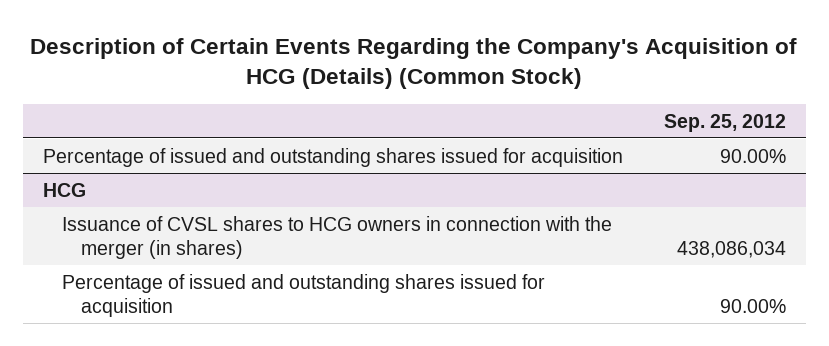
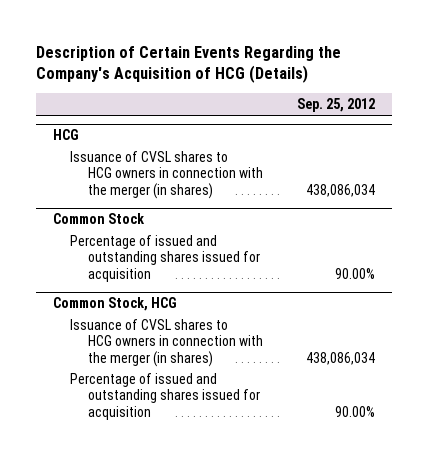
[30,37,798,90] Description of Certain Events Regarding the Company's Acquisition of HCG (Details) (Common Stock) -> [35,45,341,84] Description of Certain Events Regarding the Company's Acquisition of HCG (Details)
[43,147,624,167] Percentage of issued and outstanding shares issued for acquisition -> none
none -> [52,213,145,225] Common Stock
none -> [52,297,177,312] Common Stock, HCG
none -> [70,318,264,367] Issuance of CVSL shares to HCG owners in connection with the merger (in shares)
none -> [70,372,261,420] Percentage of issued and outstanding shares issued for acquisition

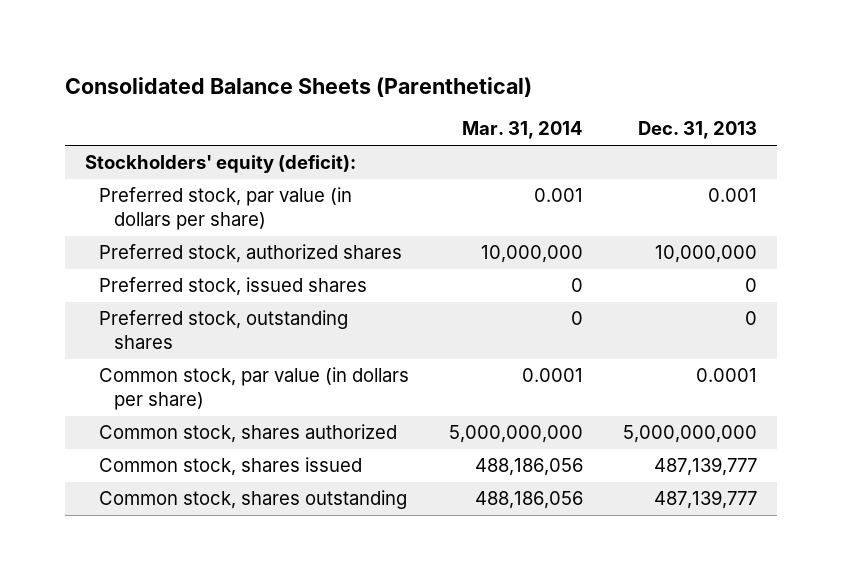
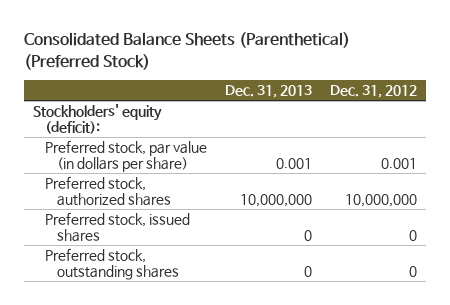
[64,76,532,97] Consolidated Balance Sheets (Parenthetical) -> [24,32,351,70] Consolidated Balance Sheets (Parenthetical) (Preferred Stock)
[462,121,584,140] Mar. 31, 2014 -> none
none -> [329,85,417,99] Dec. 31, 2012
[99,367,410,410] Common stock, par value (in dollars per share) -> none
[99,424,398,444] Common stock, shares authorized -> none
[99,457,363,477] Common stock, shares issued -> none
[99,490,408,510] Common stock, shares outstanding -> none

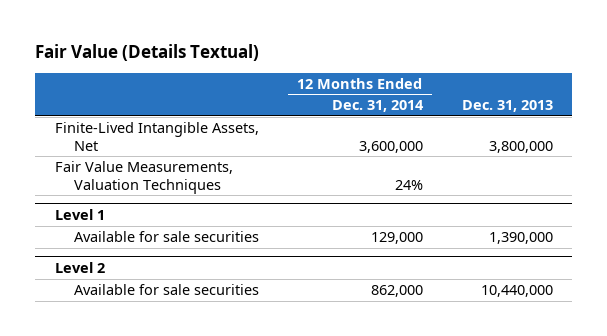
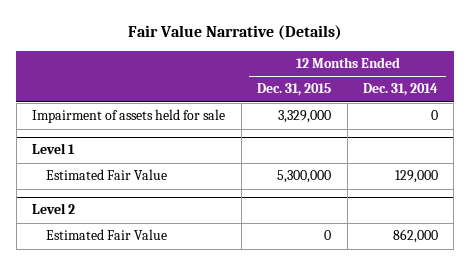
[35,43,260,61] Fair Value (Details Textual) -> [128,25,343,41] Fair Value Narrative (Details)
[461,100,553,113] Dec. 31, 2013 -> none
none -> [257,83,332,97] Dec. 31, 2015
[54,122,259,151] Finite-Lived Intangible Assets, Net -> none
[54,161,233,194] Fair Value Measurements, Valuation Techniques -> none
none -> [32,109,226,124] Impairment of assets held for sale
[73,231,259,243] Available for sale securities -> [45,169,167,181] Estimated Fair Value
[73,284,259,296] Available for sale securities -> [45,229,167,241] Estimated Fair Value

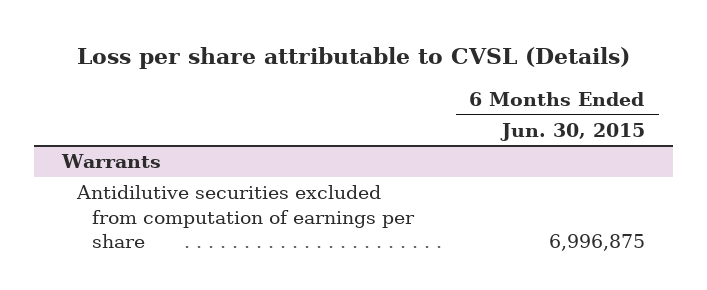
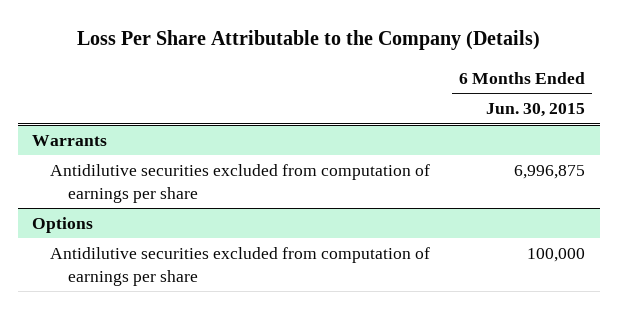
[76,47,630,70] Loss per share attributable to CVSL (Details) -> [76,30,540,51] Loss Per Share Attributable to the Company (Details)
none -> [32,216,94,233] Options
none -> [50,246,431,286] Antidilutive securities excluded from computation of earnings per share

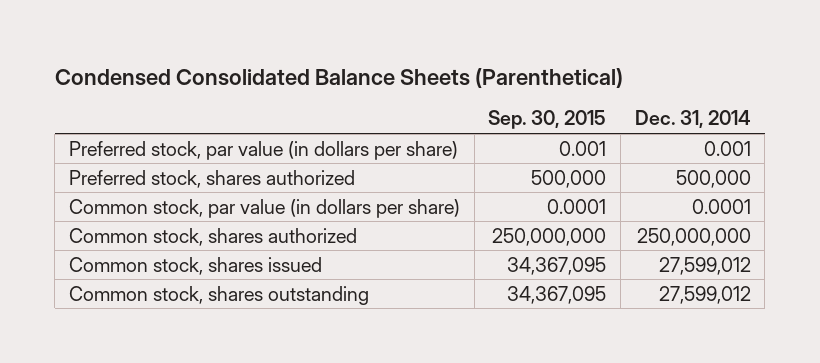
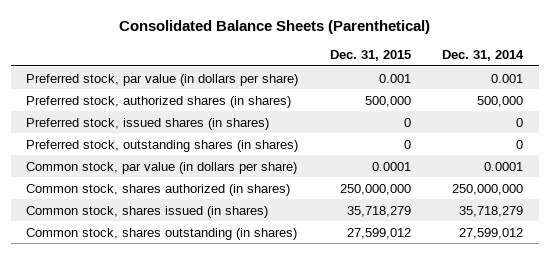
[54,67,623,88] Condensed Consolidated Balance Sheets (Parenthetical) -> [118,19,430,34] Consolidated Balance Sheets (Parenthetical)
[488,110,607,130] Sep. 30, 2015 -> none
none -> [329,50,411,62] Dec. 31, 2015
[68,169,355,188] Preferred stock, shares authorized -> [26,95,292,108] Preferred stock, authorized shares (in shares)
none -> [26,117,270,130] Preferred stock, issued shares (in shares)
none -> [26,139,299,152] Preferred stock, outstanding shares (in shares)
[68,227,357,246] Common stock, shares authorized -> [26,183,291,196] Common stock, shares authorized (in shares)
[68,256,322,275] Common stock, shares issued -> [26,205,269,218] Common stock, shares issued (in shares)
[658,256,751,275] 27,599,012 -> [459,205,524,217] 35,718,279
[68,285,369,305] Common stock, shares outstanding -> [26,227,298,240] Common stock, shares outstanding (in shares)

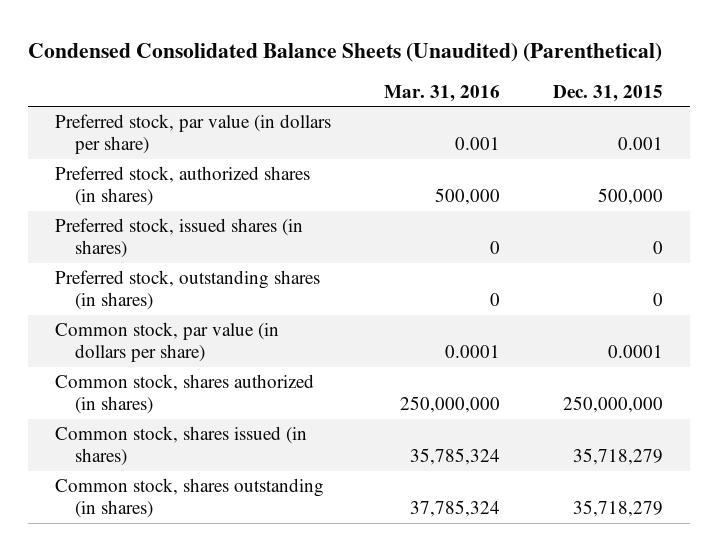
[118,19,430,34] Consolidated Balance Sheets (Parenthetical) -> [28,42,663,62] Condensed Consolidated Balance Sheets (Unaudited) (Parenthetical)
[442,50,525,62] Dec. 31, 2014 -> none
none -> [384,84,501,102] Mar. 31, 2016
[346,227,411,239] 27,599,012 -> [573,500,664,518] 35,718,279

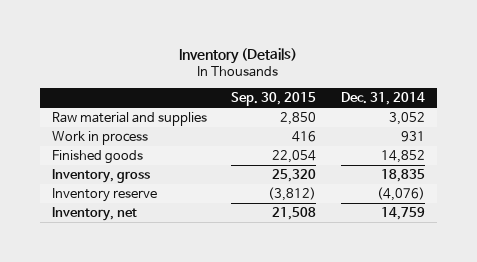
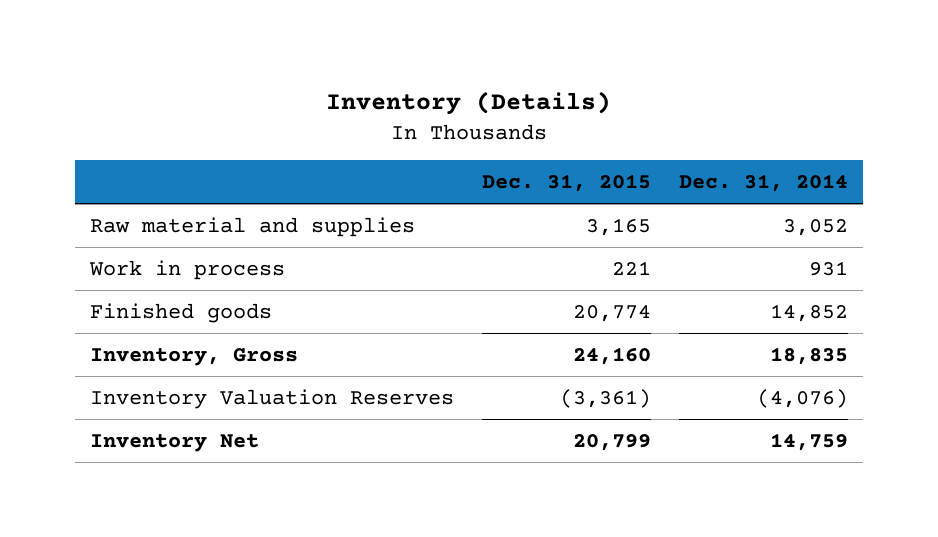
[231,92,317,107] Sep. 30, 2015 -> none
none -> [481,174,651,193] Dec. 31, 2015
[51,168,150,183] Inventory, gross -> [89,347,298,366] Inventory, Gross
[51,187,157,202] Inventory reserve -> [89,388,454,409] Inventory Valuation Reserves
[51,206,137,221] Inventory, net -> [89,433,259,452] Inventory Net

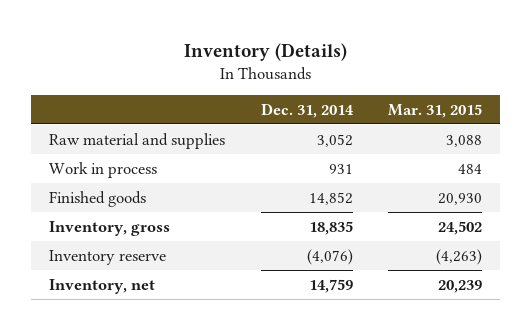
[481,174,651,193] Dec. 31, 2015 -> none
none -> [388,103,483,118] Mar. 31, 2015
[89,347,298,366] Inventory, Gross -> [48,220,170,236] Inventory, gross
[89,388,454,409] Inventory Valuation Reserves -> [48,249,166,265] Inventory reserve
[89,433,259,452] Inventory Net -> [48,278,155,294] Inventory, net

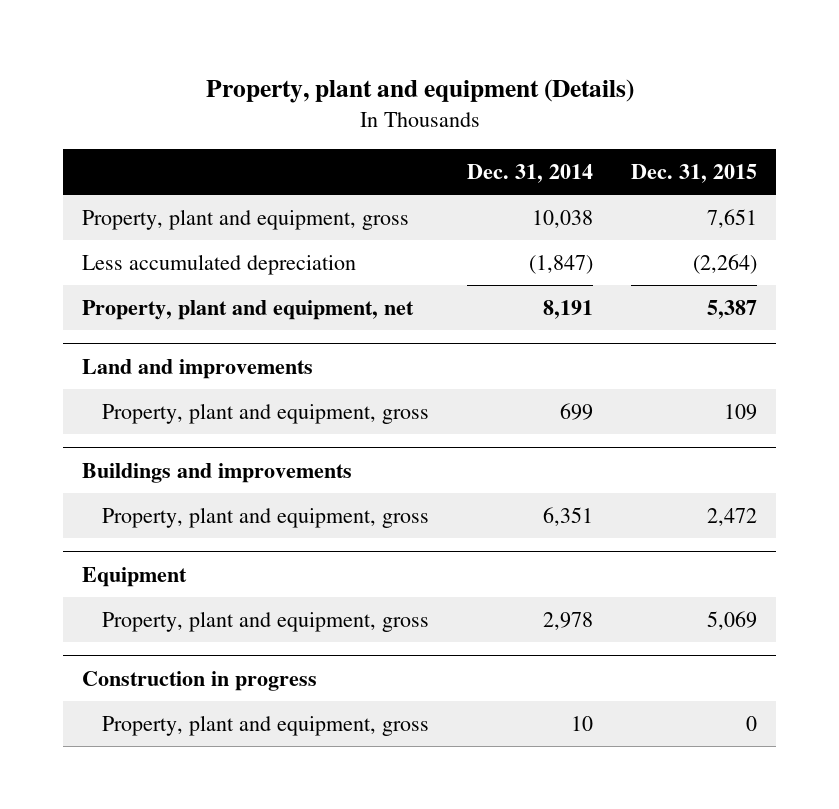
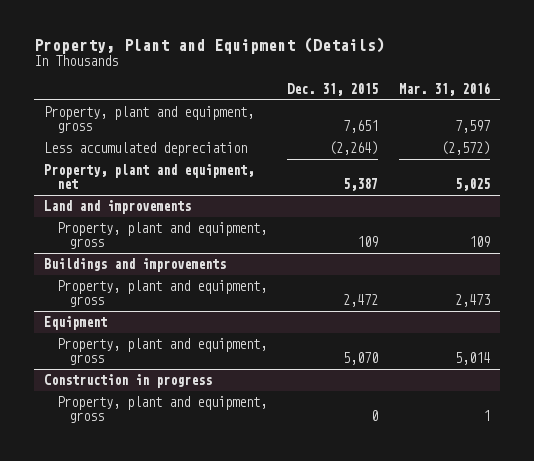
[205,79,634,104] Property, plant and equipment (Details) -> [34,37,386,55] Property, Plant and Equipment (Details)
[467,164,594,184] Dec. 31, 2014 -> none
none -> [398,81,490,96] Mar. 31, 2016
[707,610,758,630] 5,069 -> [343,351,379,365] 5,070

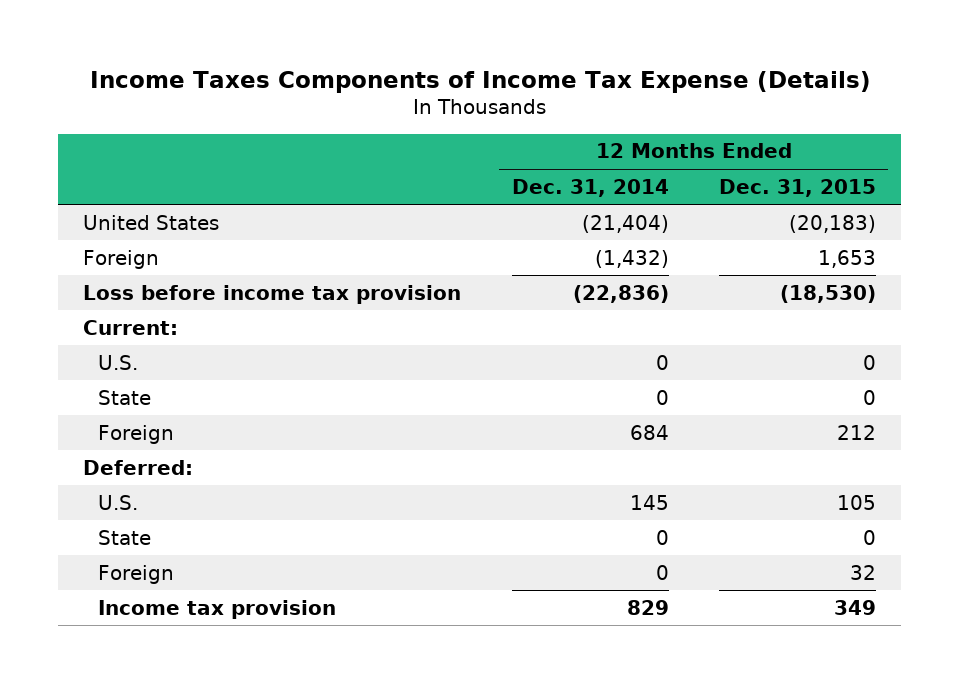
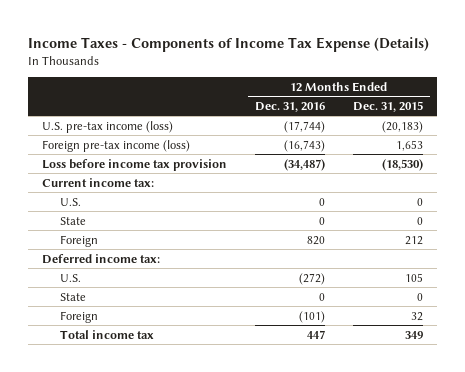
[89,71,871,94] Income Taxes Components of Income Tax Expense (Details) -> [28,36,430,52] Income Taxes - Components of Income Tax Expense (Details)
[511,178,669,197] Dec. 31, 2014 -> none
none -> [255,101,326,112] Dec. 31, 2016
[83,214,220,230] United States -> [42,120,174,133] U.S. pre-tax income (loss)
[83,249,160,269] Foreign -> [42,139,191,152] Foreign pre-tax income (loss)
[83,319,179,335] Current: -> [42,177,155,187] Current income tax:
[83,459,194,475] Deferred: -> [42,253,161,264] Deferred income tax:
[98,599,337,619] Income tax provision -> [59,329,154,339] Total income tax

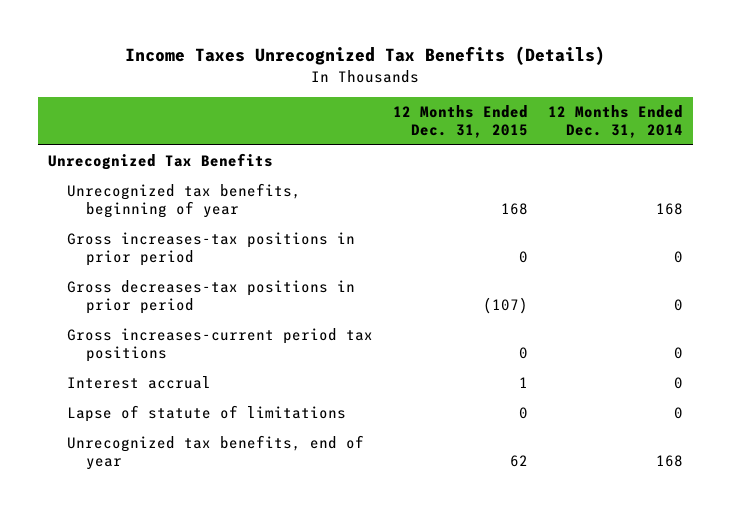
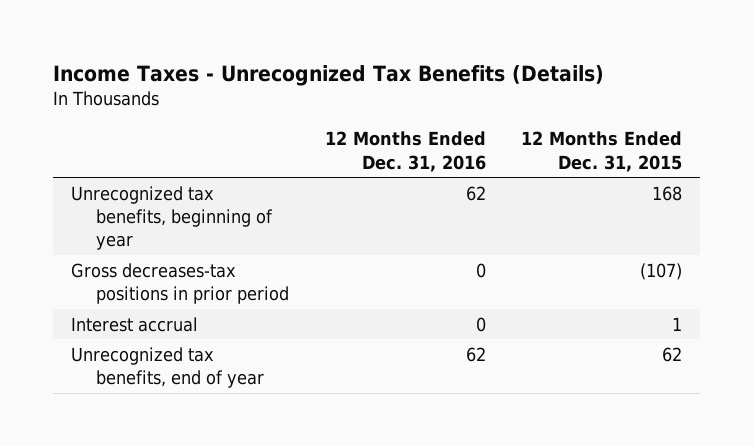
[125,46,606,66] Income Taxes Unrecognized Tax Benefits (Details) -> [52,64,604,86] Income Taxes - Unrecognized Tax Benefits (Details)
[548,104,684,139] 12 Months Ended Dec. 31, 2014 -> none
none -> [324,131,486,172] 12 Months Ended Dec. 31, 2016
[47,153,273,171] Unrecognized Tax Benefits -> none
[66,232,355,267] Gross increases-tax positions in prior period -> none
[66,328,373,363] Gross increases-current period tax positions -> none
[66,405,346,423] Lapse of statute of limitations -> none

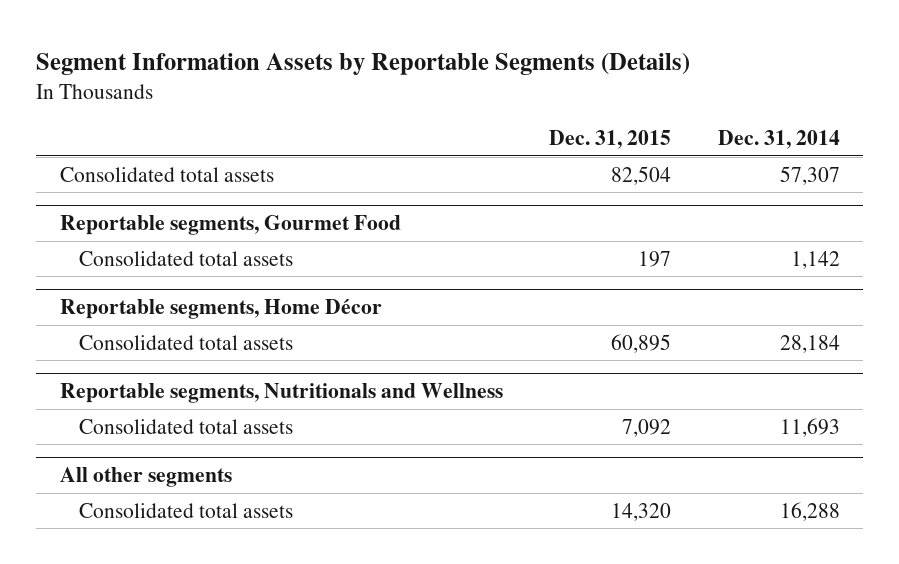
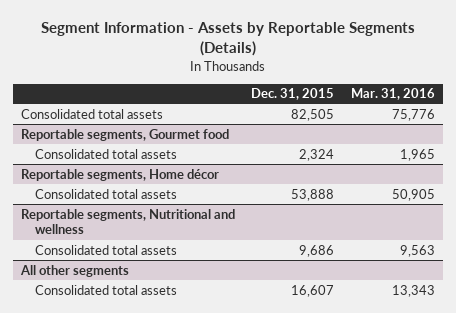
[36,52,691,75] Segment Information Assets by Reportable Segments (Details) -> [40,22,415,57] Segment Information - Assets by Reportable Segments (Details)
[717,130,840,150] Dec. 31, 2014 -> none
none -> [350,88,435,101] Mar. 31, 2016
[611,165,672,185] 82,504 -> [291,108,335,121] 82,505
[59,215,401,236] Reportable segments, Gourmet Food -> [21,128,230,141] Reportable segments, Gourmet food
[638,250,672,267] 197 -> [299,148,335,161] 2,324
[59,298,382,320] Reportable segments, Home Décor -> [21,168,220,181] Reportable segments, Home décor
[611,333,672,353] 60,895 -> [291,188,335,201] 53,888
[59,383,503,404] Reportable segments, Nutritionals and Wellness -> [21,208,236,235] Reportable segments, Nutritional and wellness
[622,418,672,437] 7,092 -> [299,244,335,257] 9,686
[611,502,672,521] 14,320 -> [291,284,335,297] 16,607

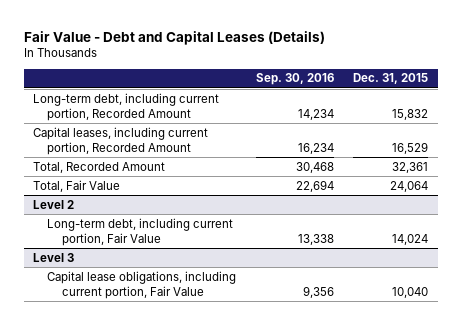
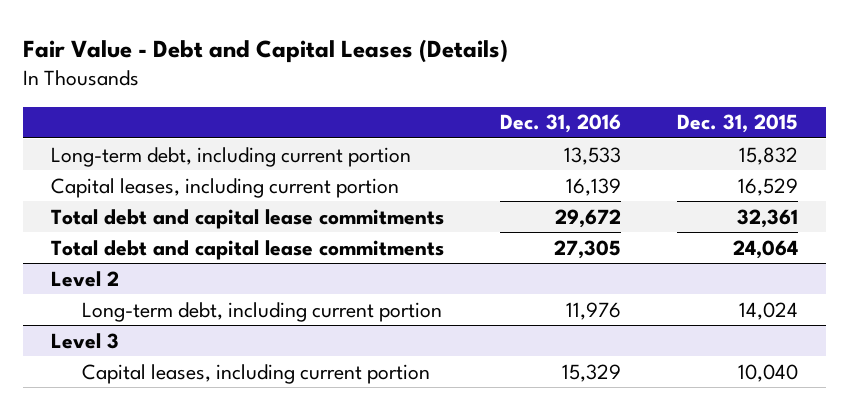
[255,73,334,86] Sep. 30, 2016 -> none
none -> [500,114,622,134] Dec. 31, 2016
[33,92,220,121] Long-term debt, including current portion, Recorded Amount -> [51,146,412,167] Long-term debt, including current portion
[33,126,209,155] Capital leases, including current portion, Recorded Amount -> [51,177,400,198] Capital leases, including current portion
[33,161,166,173] Total, Recorded Amount -> [51,208,445,229] Total debt and capital lease commitments
[33,179,121,192] Total, Fair Value -> [51,239,445,260] Total debt and capital lease commitments
[47,217,234,246] Long-term debt, including current portion, Fair Value -> [82,301,443,322] Long-term debt, including current portion
[47,270,237,299] Capital lease obligations, including current portion, Fair Value -> [82,363,431,384] Capital leases, including current portion

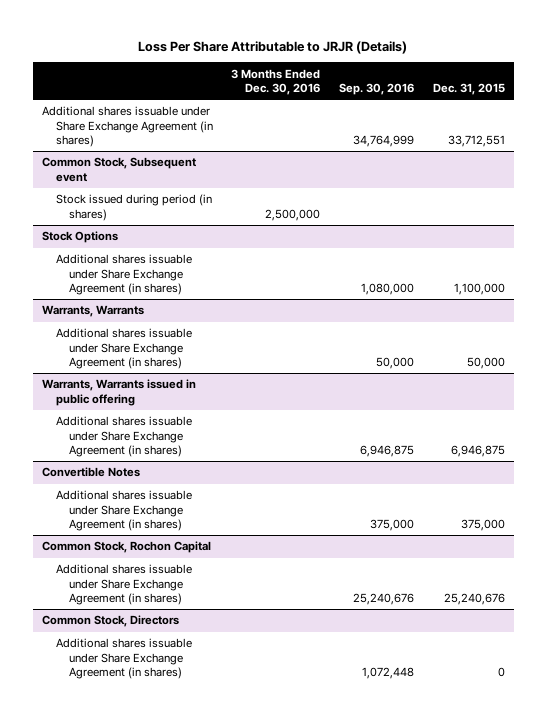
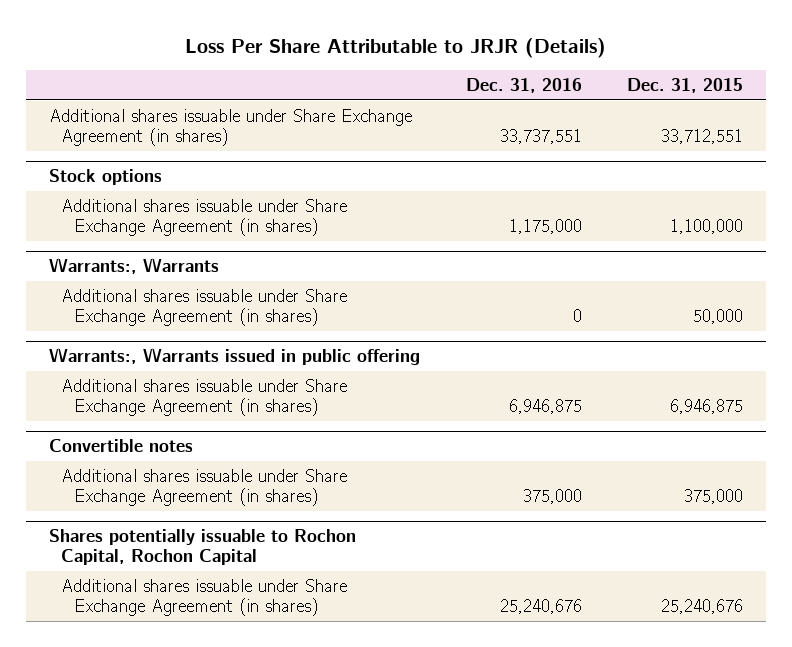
[231,68,321,95] 3 Months Ended Dec. 30, 2016 -> none
[338,82,414,95] Sep. 30, 2016 -> none
none -> [465,77,582,93] Dec. 31, 2016
[42,157,197,182] Common Stock, Subsequent event -> none
[55,194,212,221] Stock issued during period (in shares) -> none
[42,231,119,244] Stock Options -> [48,168,162,185] Stock options
[42,305,145,318] Warrants, Warrants -> [48,256,219,274] Warrants:, Warrants
[42,379,197,406] Warrants, Warrants issued in public offering -> [48,346,420,365] Warrants:, Warrants issued in public offering
[42,467,141,478] Convertible Notes -> [48,438,193,452] Convertible notes
[42,541,212,554] Common Stock, Rochon Capital -> none
none -> [48,528,356,565] Shares potentially issuable to Rochon Capital, Rochon Capital
[42,615,180,628] Common Stock, Directors -> none
[55,638,192,679] Additional shares issuable under Share Exchange Agreement (in shares) -> none

